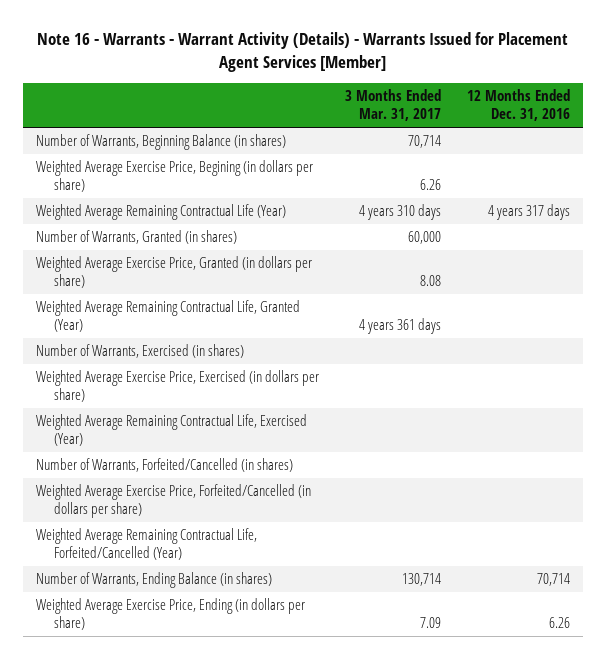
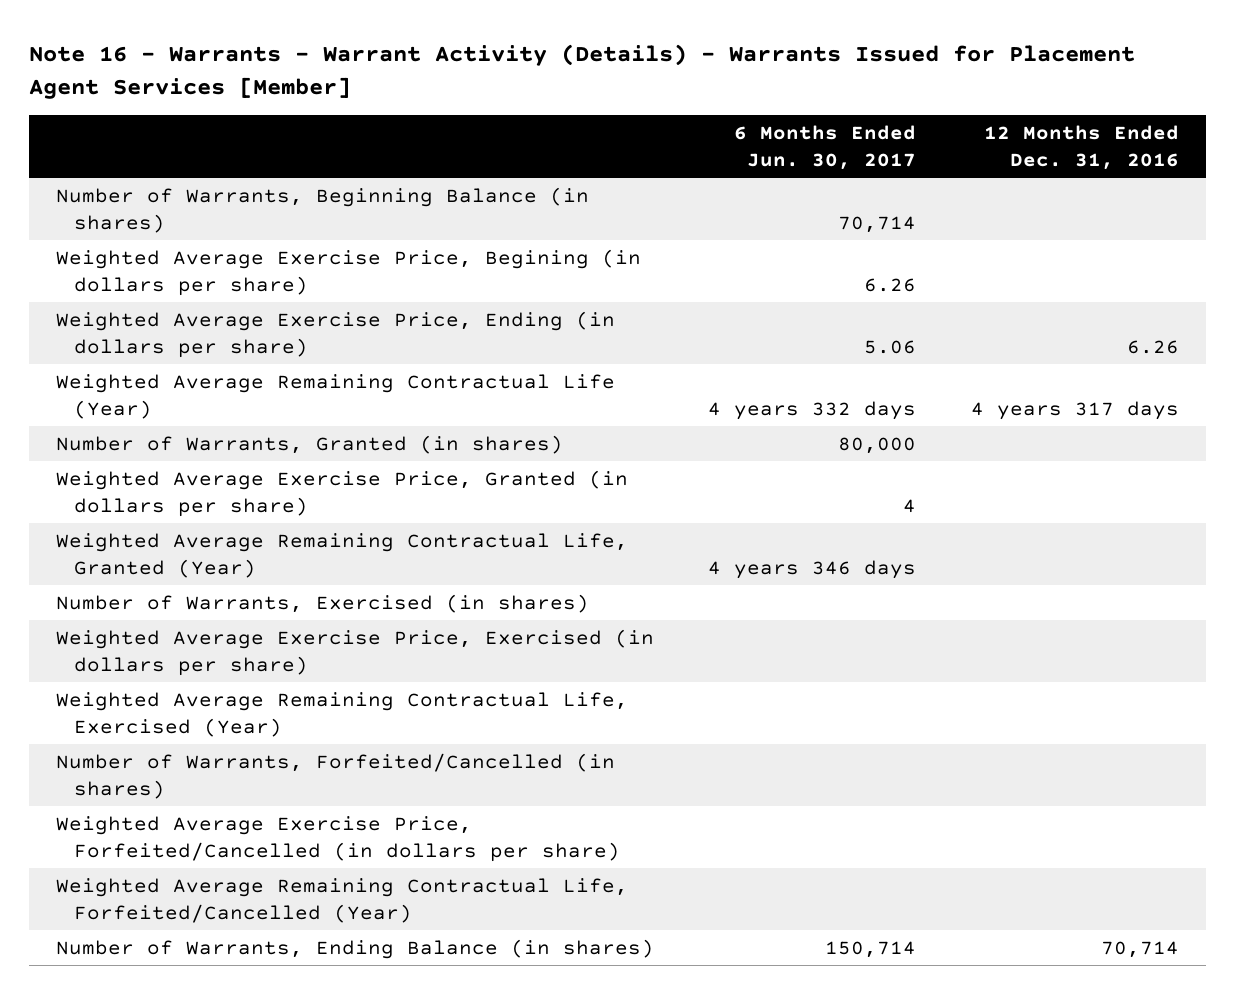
[345,89,442,122] 3 Months Ended Mar. 31, 2017 -> none
none -> [734,125,917,170] 6 Months Ended Jun. 30, 2017
[35,598,305,631] Weighted Average Exercise Price, Ending (in dollars per share) -> [55,310,615,358] Weighted Average Exercise Price, Ending (in dollars per share)

